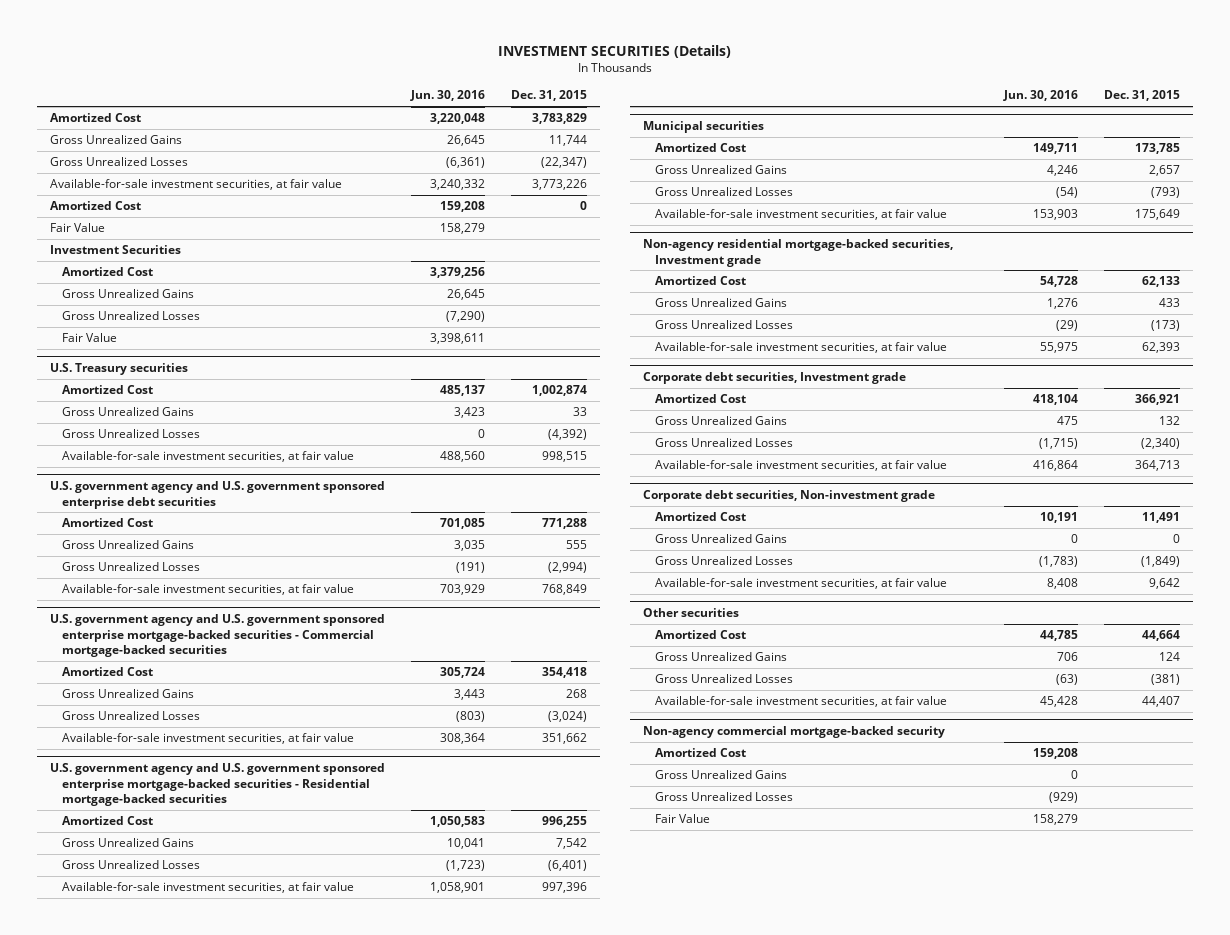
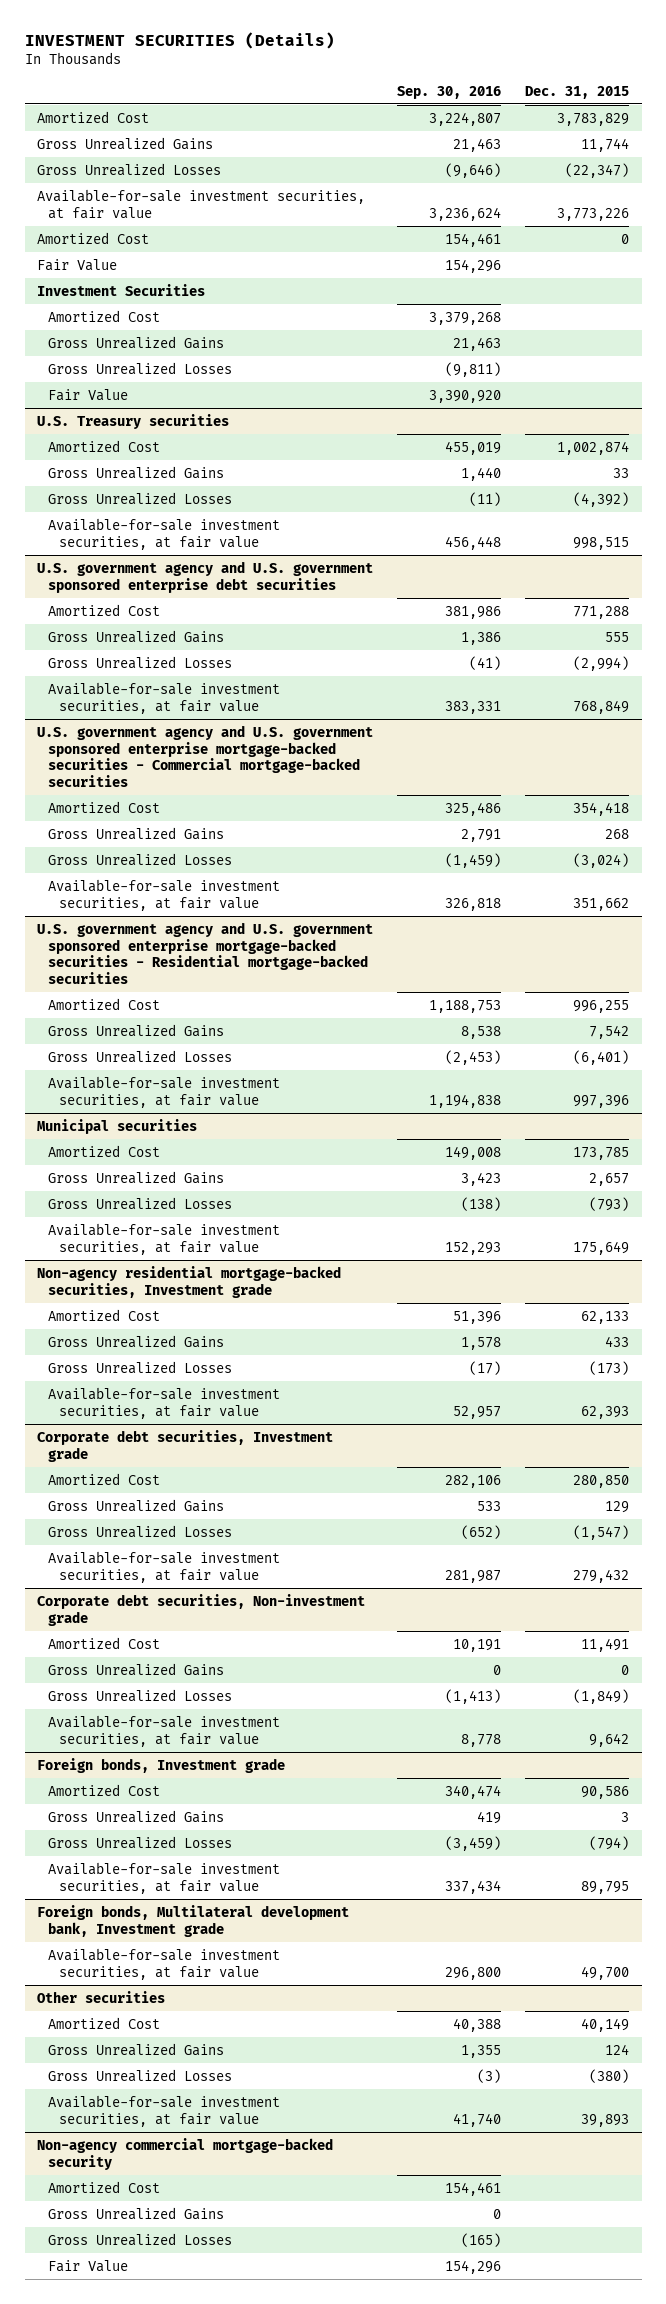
[410,90,486,102] Jun. 30, 2016 -> none
none -> [397,85,502,99] Sep. 30, 2016
[1134,394,1180,406] 366,921 -> [573,1474,630,1488] 280,850
[1158,416,1180,426] 132 -> [605,1500,630,1513] 129
[1140,438,1180,450] (2,340) -> [573,1524,630,1540] (1,547)
[1134,460,1180,472] 364,713 -> [573,1568,630,1583] 279,432
none -> [36,1757,285,1773] Foreign bonds, Investment grade
none -> [48,1783,161,1796] Amortized Cost
none -> [48,1809,225,1823] Gross Unrealized Gains
none -> [48,1835,233,1849] Gross Unrealized Losses
none -> [48,1861,281,1894] Available-for-sale investment securities, at fair value
none -> [36,1904,349,1937] Foreign bonds, Multilateral development bank, Investment grade
none -> [48,1947,281,1980] Available-for-sale investment securities, at fair value
[1141,630,1180,642] 44,664 -> [581,2017,630,2032] 40,149
[1150,674,1180,686] (381) -> [589,2068,630,2083] (380)
[1141,696,1180,708] 44,407 -> [581,2113,630,2127] 39,893

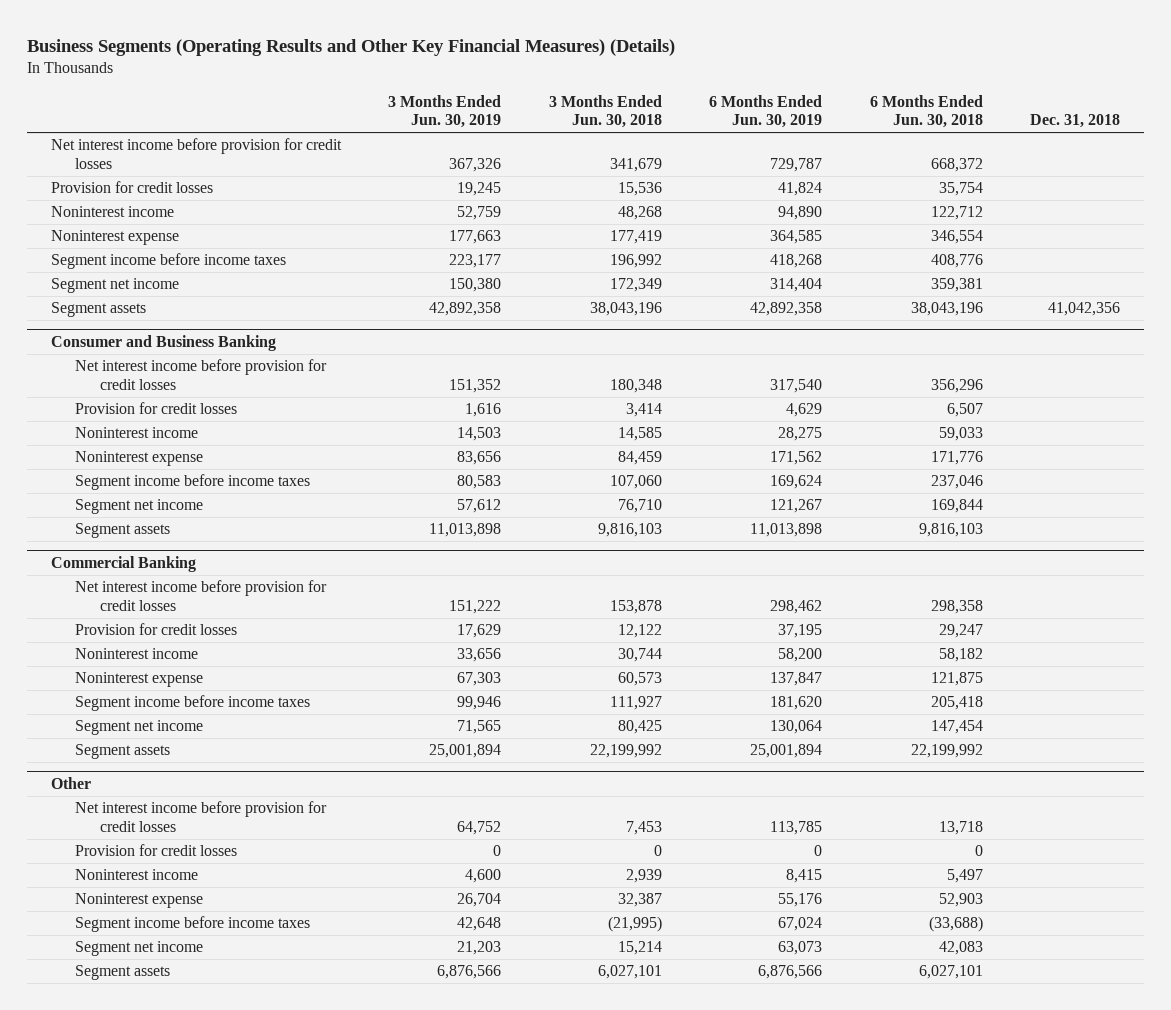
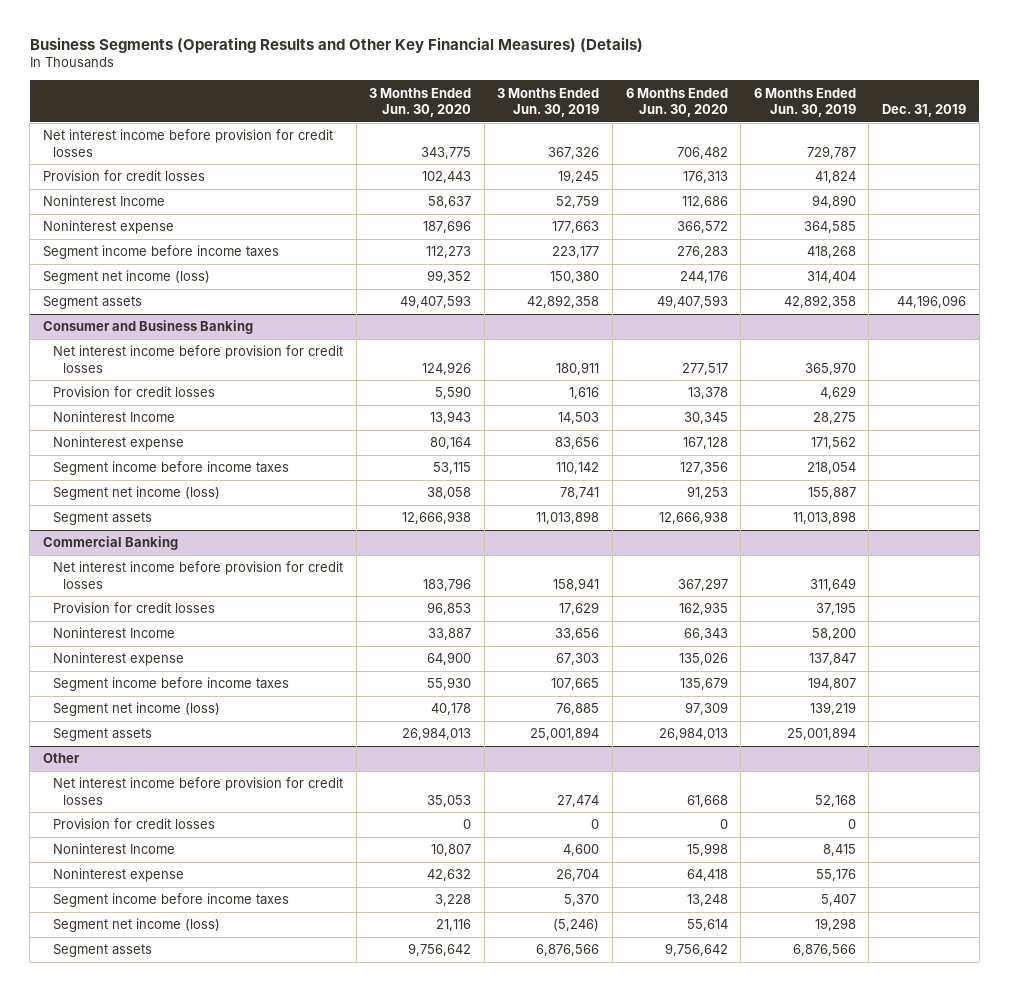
[548,94,662,129] 3 Months Ended Jun. 30, 2018 -> none
[869,94,983,129] 6 Months Ended Jun. 30, 2018 -> none
[1030,114,1121,129] Dec. 31, 2018 -> none
none -> [369,87,472,117] 3 Months Ended Jun. 30, 2020
none -> [625,87,728,117] 6 Months Ended Jun. 30, 2020
none -> [881,103,966,117] Dec. 31, 2019
[50,206,174,218] Noninterest income -> [43,195,166,207] Noninterest Income
[50,278,179,294] Segment net income -> [43,270,211,285] Segment net income (loss)
[449,379,502,394] 151,352 -> [556,361,600,375] 180,911
[770,379,823,394] 317,540 -> [804,361,856,375] 365,970
[75,427,199,439] Noninterest income -> [53,411,176,423] Noninterest Income
[457,475,502,490] 80,583 -> [556,462,600,475] 110,142
[770,475,823,490] 169,624 -> [806,462,856,475] 218,054
[75,499,204,515] Segment net income -> [53,486,221,501] Segment net income (loss)
[457,499,502,514] 57,612 -> [560,487,600,500] 78,741
[770,499,823,514] 121,267 -> [807,487,856,500] 155,887
[449,600,502,615] 151,222 -> [553,577,600,591] 158,941
[770,600,823,615] 298,462 -> [809,577,856,591] 311,649
[75,648,199,660] Noninterest income -> [53,627,176,639] Noninterest Income
[457,696,502,711] 99,946 -> [551,678,600,691] 107,665
[770,696,823,711] 181,620 -> [807,677,856,691] 194,807
[75,720,204,736] Segment net income -> [53,702,221,717] Segment net income (loss)
[457,720,502,735] 71,565 -> [556,703,600,716] 76,885
[770,720,823,735] 130,064 -> [809,702,856,716] 139,219
[457,821,502,836] 64,752 -> [557,794,600,807] 27,474
[770,821,823,836] 113,785 -> [814,794,856,807] 52,168
[75,869,199,881] Noninterest income -> [53,843,176,855] Noninterest Income
[457,917,502,932] 42,648 -> [564,894,600,907] 5,370
[778,917,823,932] 67,024 -> [820,894,856,907] 5,407
[75,941,204,957] Segment net income -> [53,918,221,933] Segment net income (loss)
[457,941,502,956] 21,203 -> [553,919,600,932] (5,246)
[778,941,823,956] 63,073 -> [814,918,856,932] 19,298

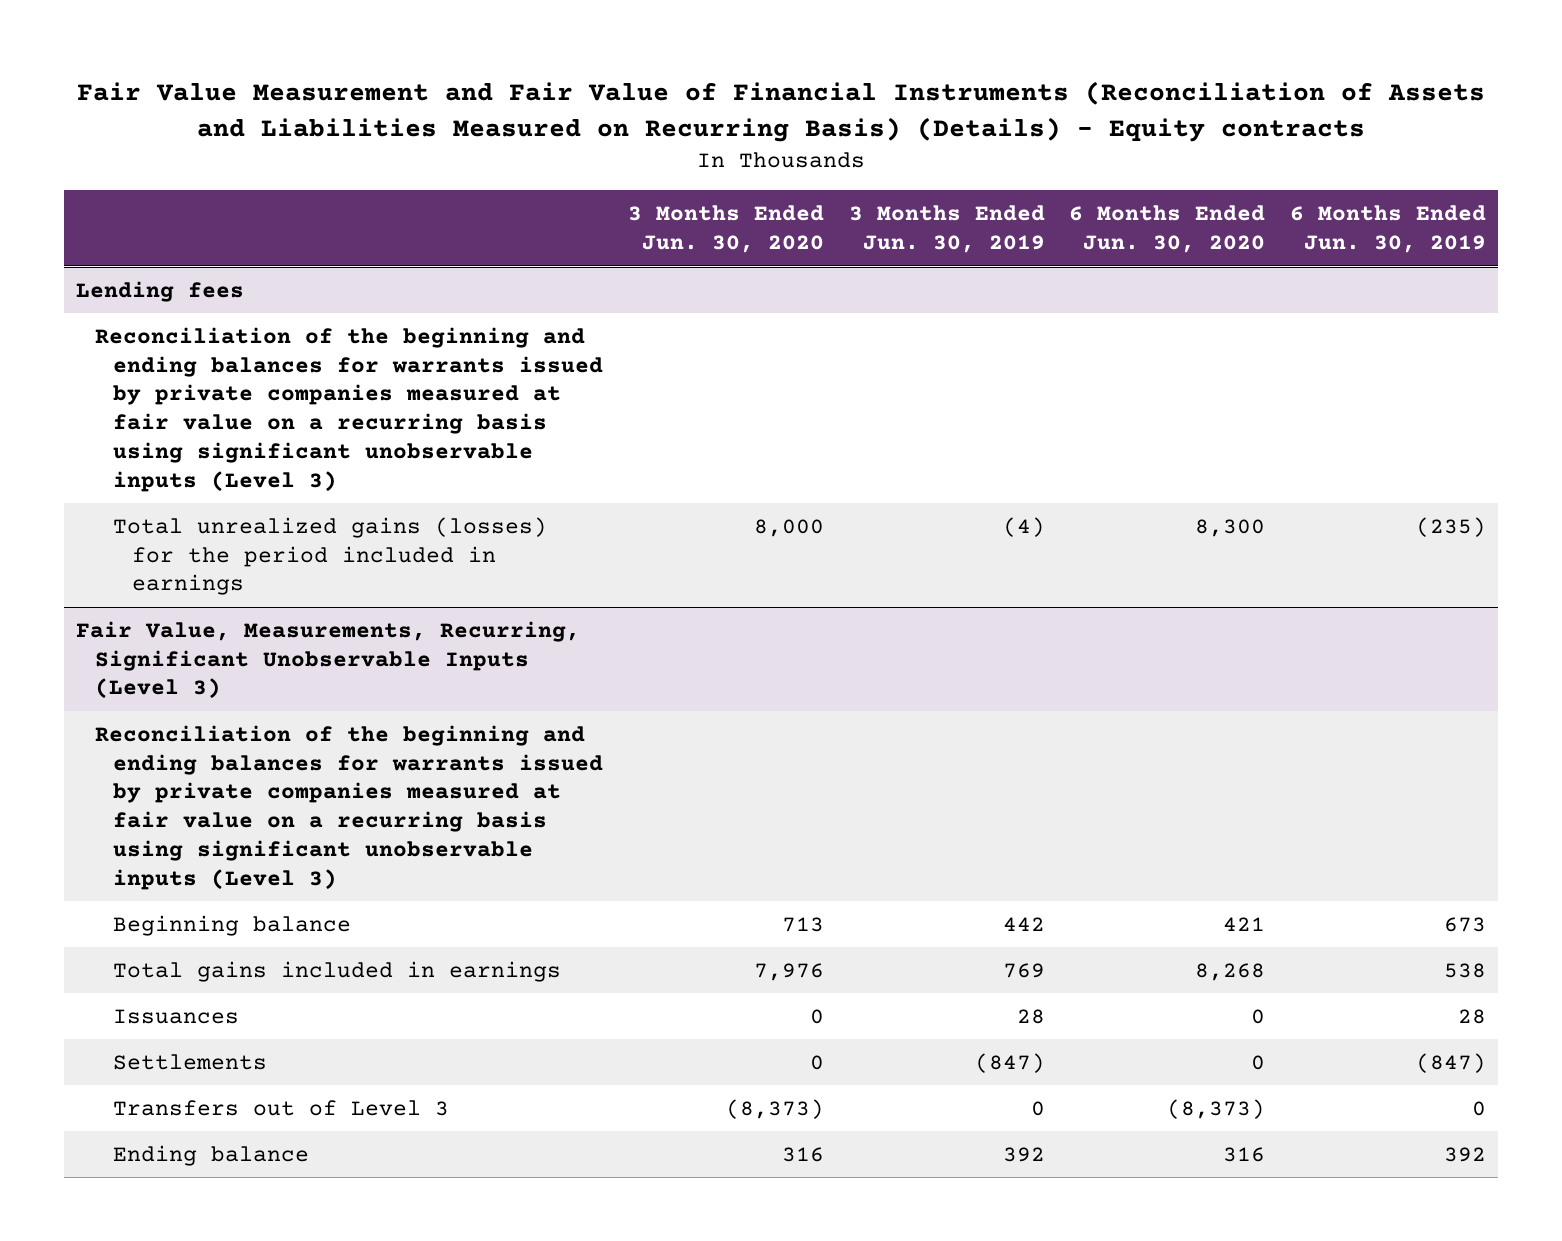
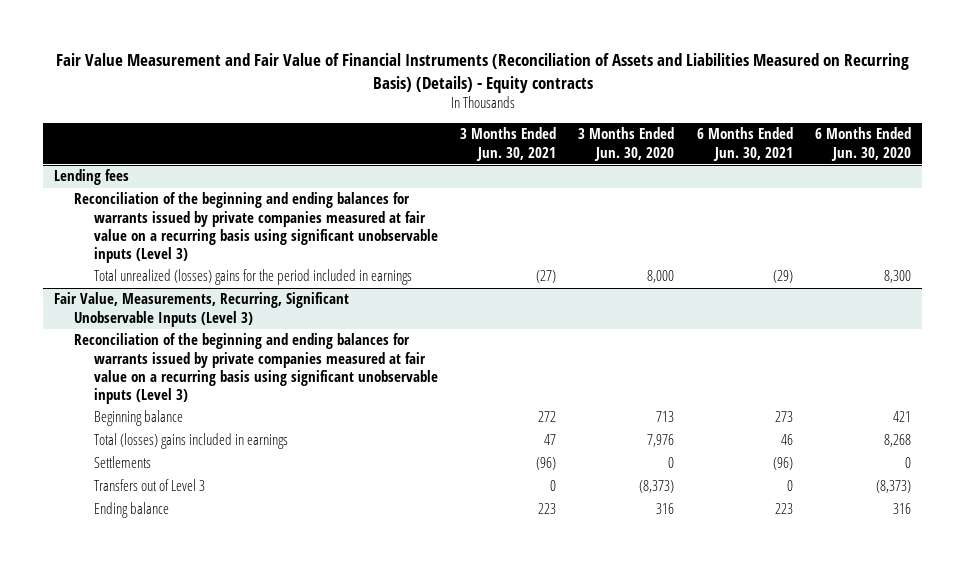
[848,205,1045,254] 3 Months Ended Jun. 30, 2019 -> none
[1289,205,1486,254] 6 Months Ended Jun. 30, 2019 -> none
none -> [460,127,557,161] 3 Months Ended Jun. 30, 2021
none -> [696,127,793,161] 6 Months Ended Jun. 30, 2021
[113,516,548,596] Total unrealized gains (losses) for the period included in earnings -> [94,269,413,286] Total unrealized (losses) gains for the period included in earnings
[113,1008,240,1024] Issuances -> none
[113,960,562,982] Total gains included in earnings -> [94,433,289,450] Total (losses) gains included in earnings

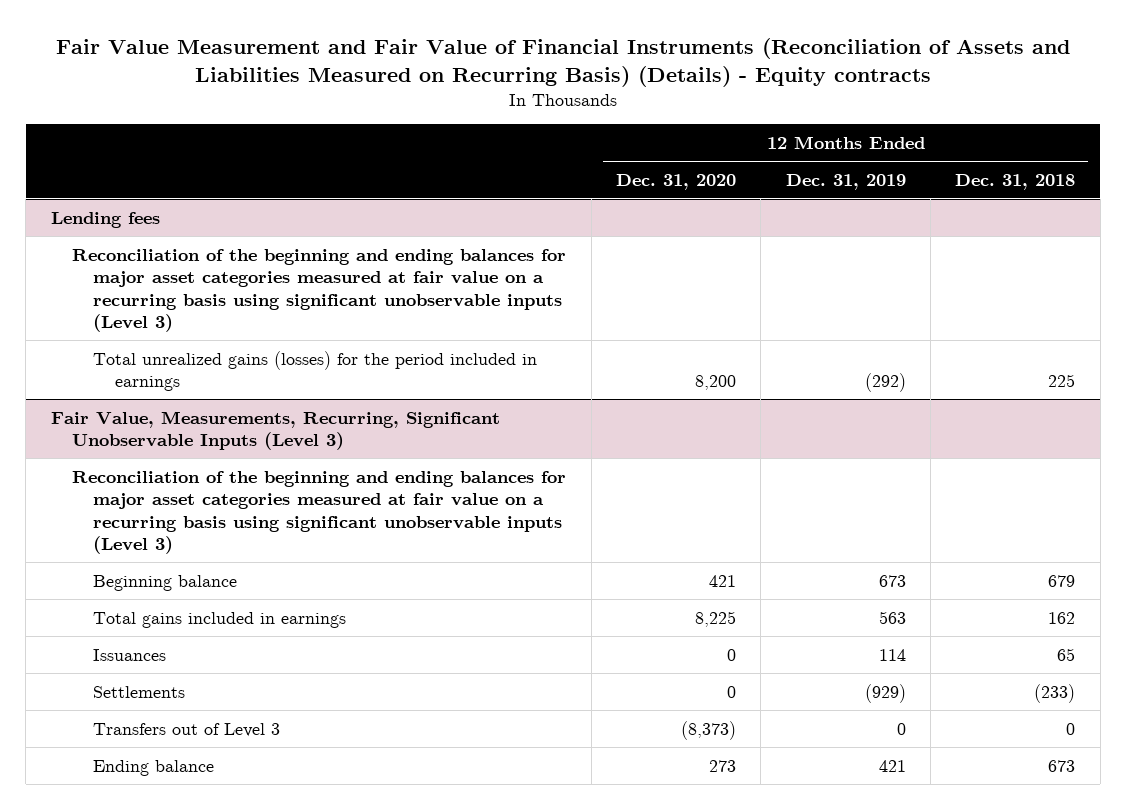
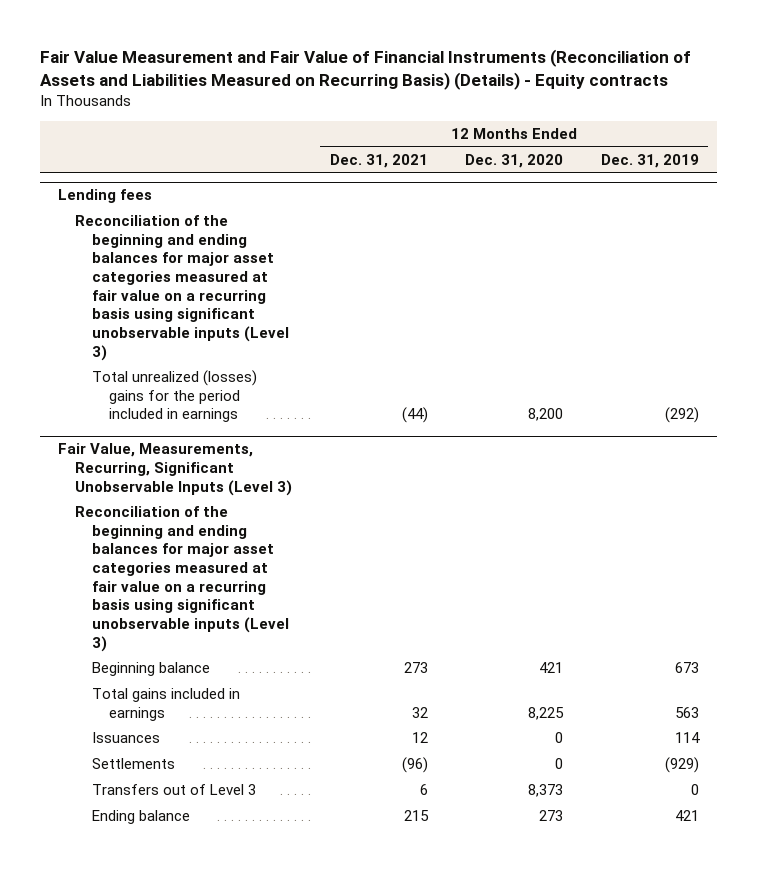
[955,173,1076,190] Dec. 31, 2018 -> none
none -> [329,153,428,168] Dec. 31, 2021
[93,350,538,392] Total unrealized gains (losses) for the period included in earnings -> [92,370,258,423] Total unrealized (losses) gains for the period included in earnings
[680,720,736,740] (8,373) -> [528,784,564,798] 8,373

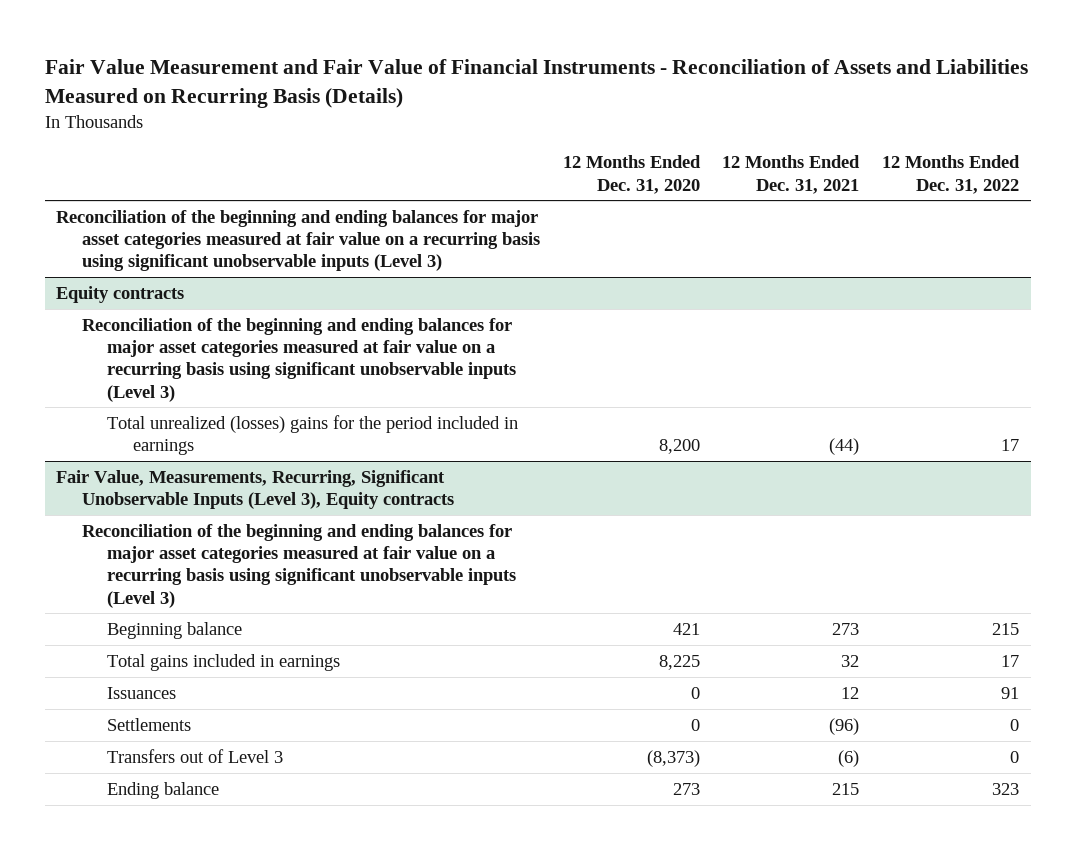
[39,48,691,90] Fair Value Measurement and Fair Value of Financial Instruments (Reconciliation of Assets and Liabilities Measured on Recurring Basis) (Details) - Equity contracts -> [44,58,1028,108] Fair Value Measurement and Fair Value of Financial Instruments - Reconciliation of Assets and Liabilities Measured on Recurring Basis (Details)
[600,153,699,168] Dec. 31, 2019 -> none
none -> [882,155,1021,194] 12 Months Ended Dec. 31, 2022
[58,189,153,204] Lending fees -> none
none -> [56,285,185,303] Equity contracts
none -> [81,317,517,402] Reconciliation of the beginning and ending balances for major asset categories measured at fair value on a recurring basis using significant unobservable inputs (Level 3)
[58,443,293,496] Fair Value, Measurements, Recurring, Significant Unobservable Inputs (Level 3) -> [56,469,454,510] Fair Value, Measurements, Recurring, Significant Unobservable Inputs (Level 3), Equity contracts
[419,784,428,796] 6 -> [838,749,860,767] (6)
[528,784,564,798] 8,373 -> [646,749,700,767] (8,373)

